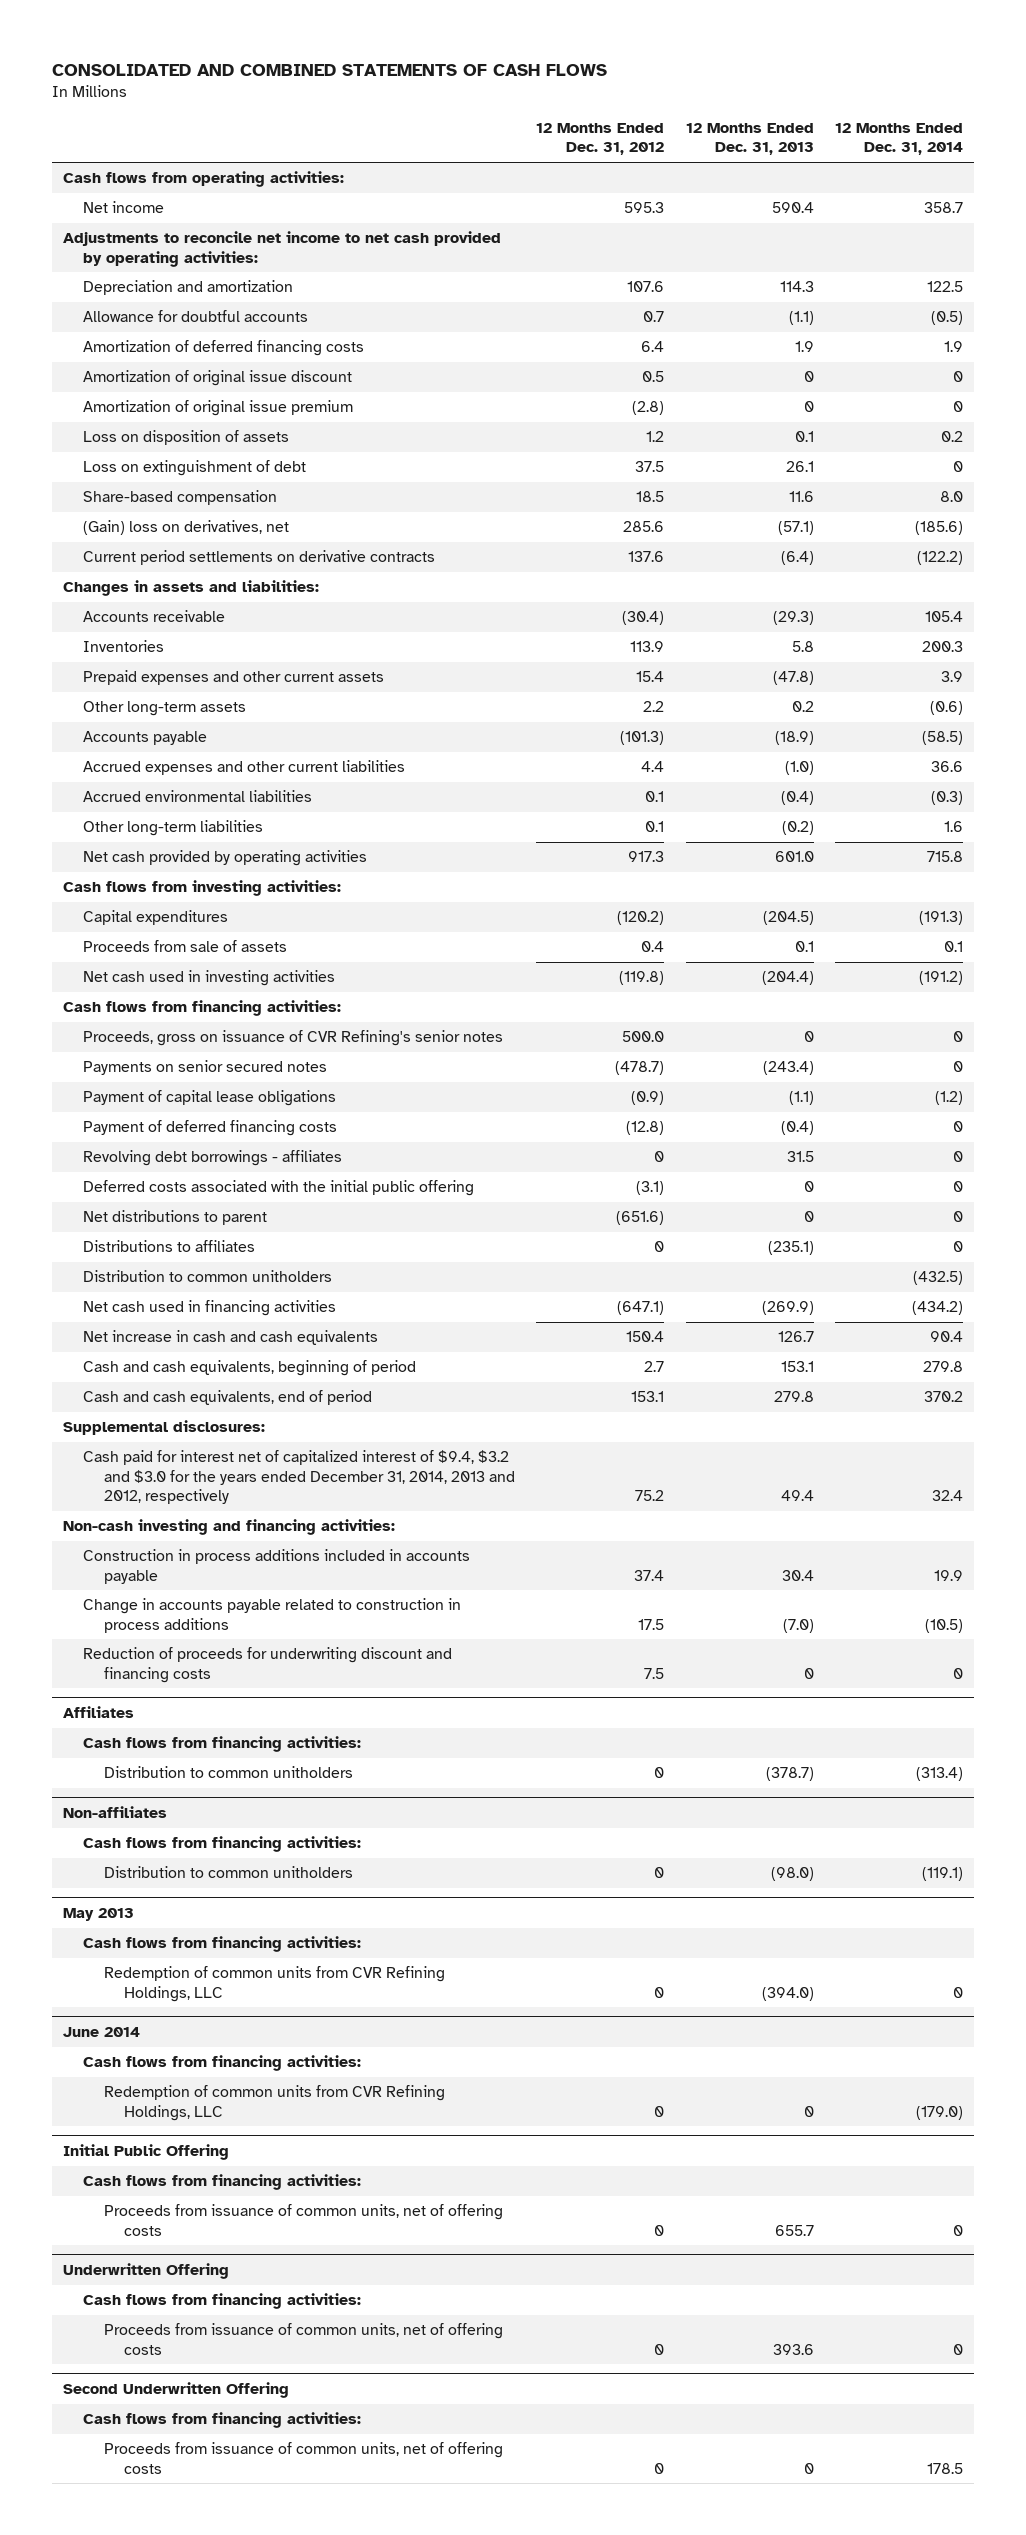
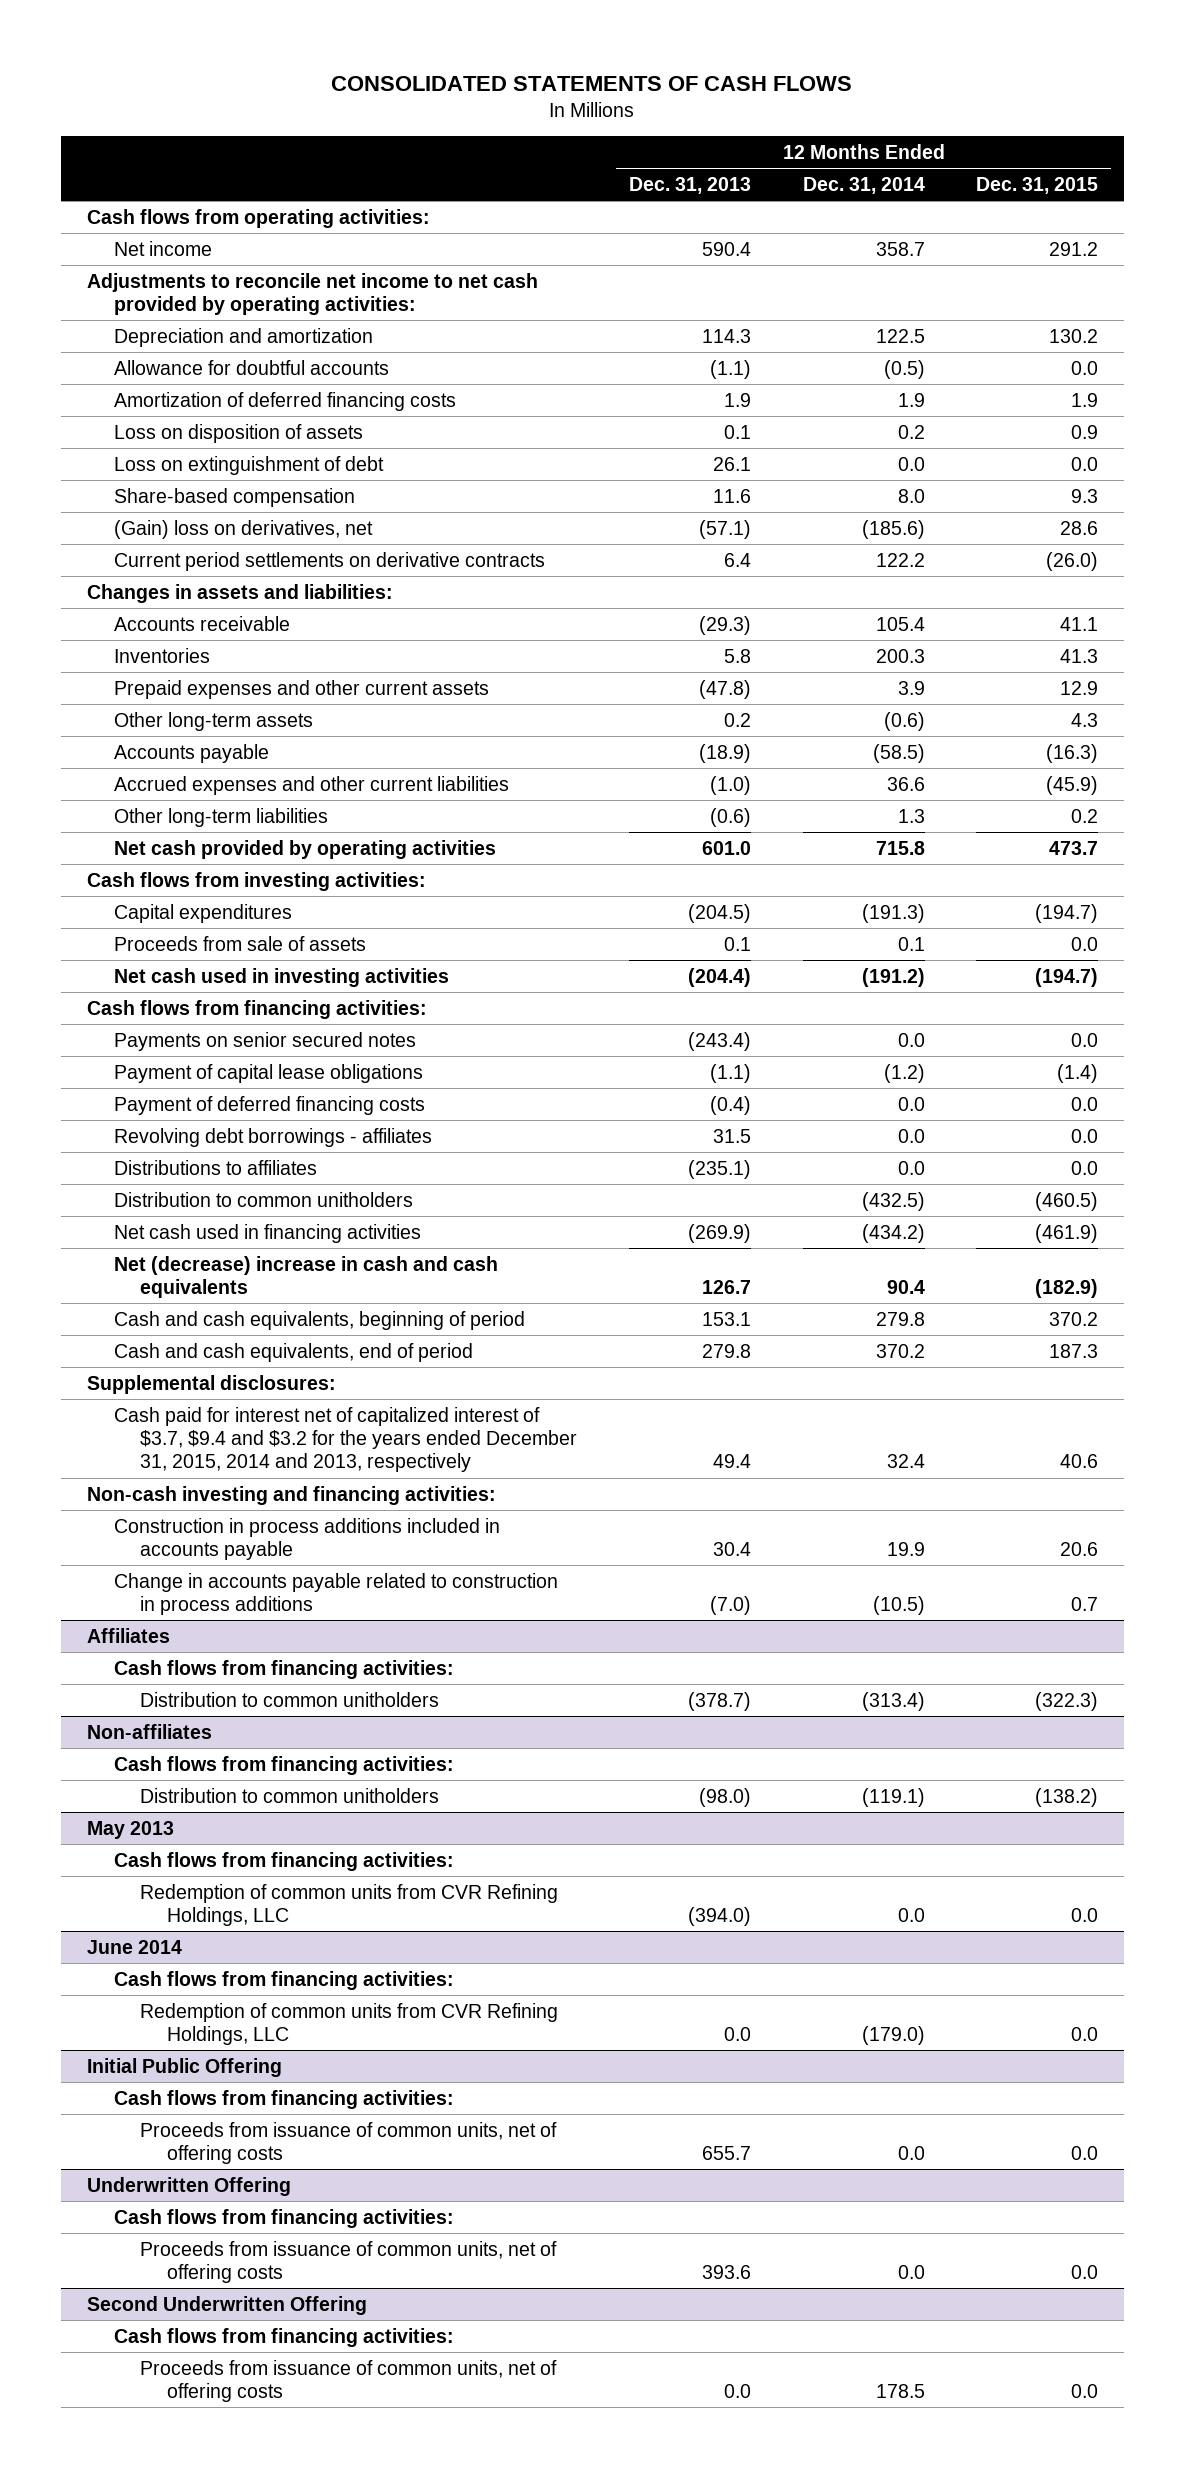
[52,64,608,77] CONSOLIDATED AND COMBINED STATEMENTS OF CASH FLOWS -> [331,75,853,91] CONSOLIDATED STATEMENTS OF CASH FLOWS
[536,123,665,156] 12 Months Ended Dec. 31, 2012 -> none
none -> [976,177,1099,195] Dec. 31, 2015
[83,370,353,387] Amortization of original issue discount -> none
[83,400,354,417] Amortization of original issue premium -> none
[953,461,964,473] 0 -> [897,456,925,471] 0.0
[780,551,814,566] (6.4) -> [724,552,752,567] 6.4
[917,551,964,566] (122.2) -> [875,552,925,567] 122.2
[83,790,313,803] Accrued environmental liabilities -> none
[781,821,814,836] (0.2) -> [710,807,752,827] (0.6)
[944,821,964,833] 1.6 -> [897,808,925,823] 1.3
[83,1030,504,1047] Proceeds, gross on issuance of CVR Refining's senior notes -> none
[953,1061,964,1073] 0 -> [897,1032,925,1047] 0.0
[83,1180,475,1197] Deferred costs associated with the initial public offering -> none
[83,1210,268,1226] Net distributions to parent -> none
[953,1121,964,1133] 0 -> [897,1096,925,1111] 0.0
[953,1151,964,1163] 0 -> [897,1128,925,1143] 0.0
[953,1241,964,1253] 0 -> [897,1160,925,1175] 0.0
[83,1330,379,1346] Net increase in cash and cash equivalents -> [113,1255,498,1299] Net (decrease) increase in cash and cash equivalents
[83,1450,515,1504] Cash paid for interest net of capitalized interest of $9.4, $3.2 and $3.0 for the years ended December 31, 2014, 2013 and 2012, respectively -> [113,1406,578,1473] Cash paid for interest net of capitalized interest of $3.7, $9.4 and $3.2 for the years ended December 31, 2015, 2014 and 2013, respectively
[83,1647,453,1683] Reduction of proceeds for underwriting discount and financing costs -> none
[953,1986,964,1998] 0 -> [897,1908,925,1923] 0.0
[803,2105,814,2117] 0 -> [724,2027,752,2042] 0.0
[953,2224,964,2236] 0 -> [897,2146,925,2161] 0.0
[953,2343,964,2355] 0 -> [897,2265,925,2280] 0.0
[803,2462,814,2474] 0 -> [724,2384,752,2399] 0.0

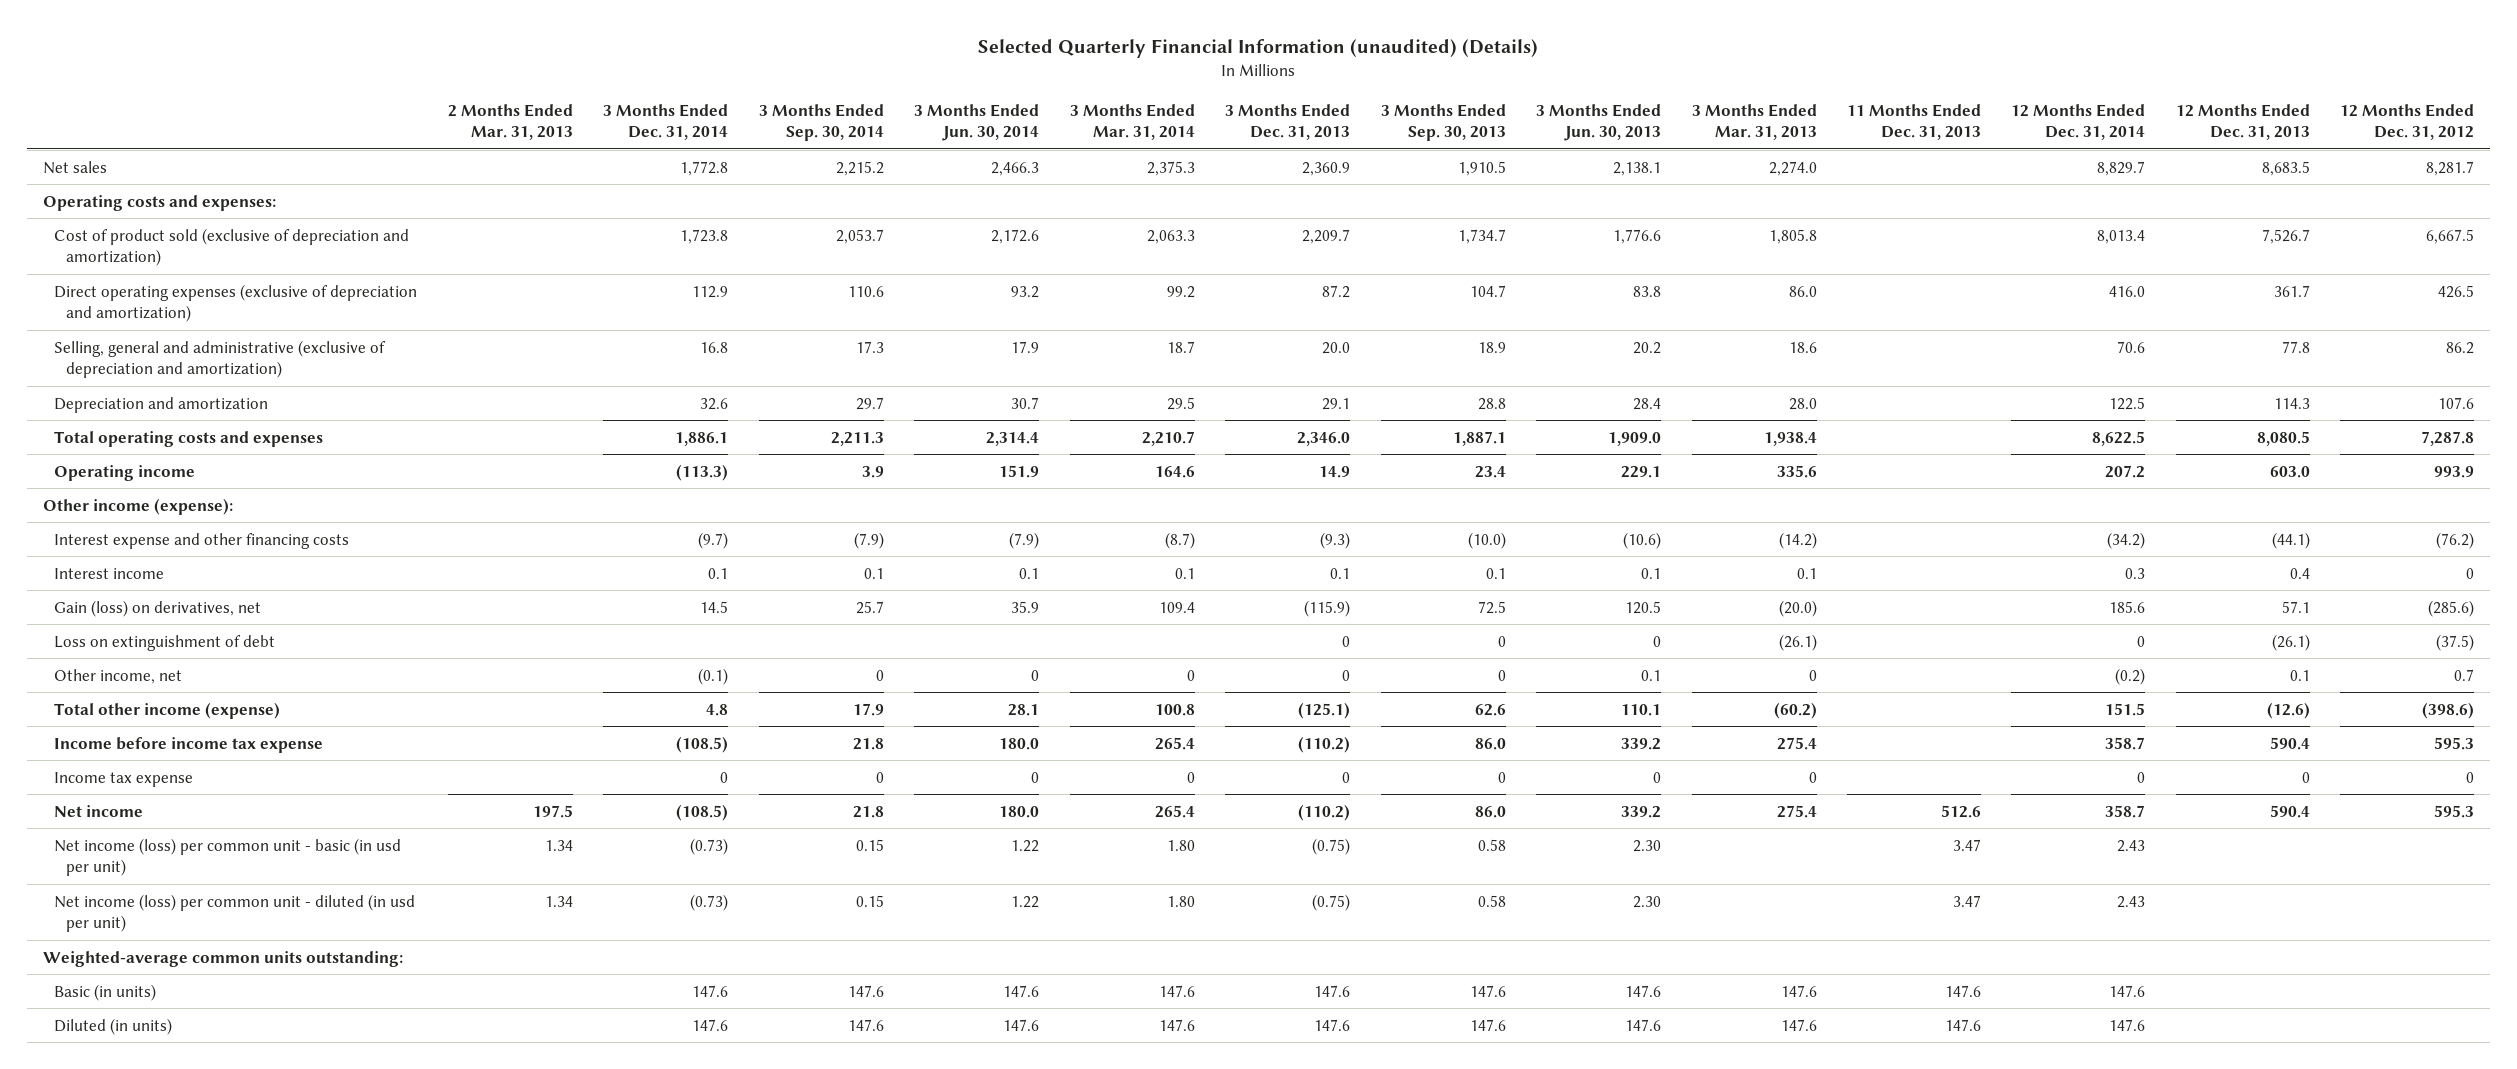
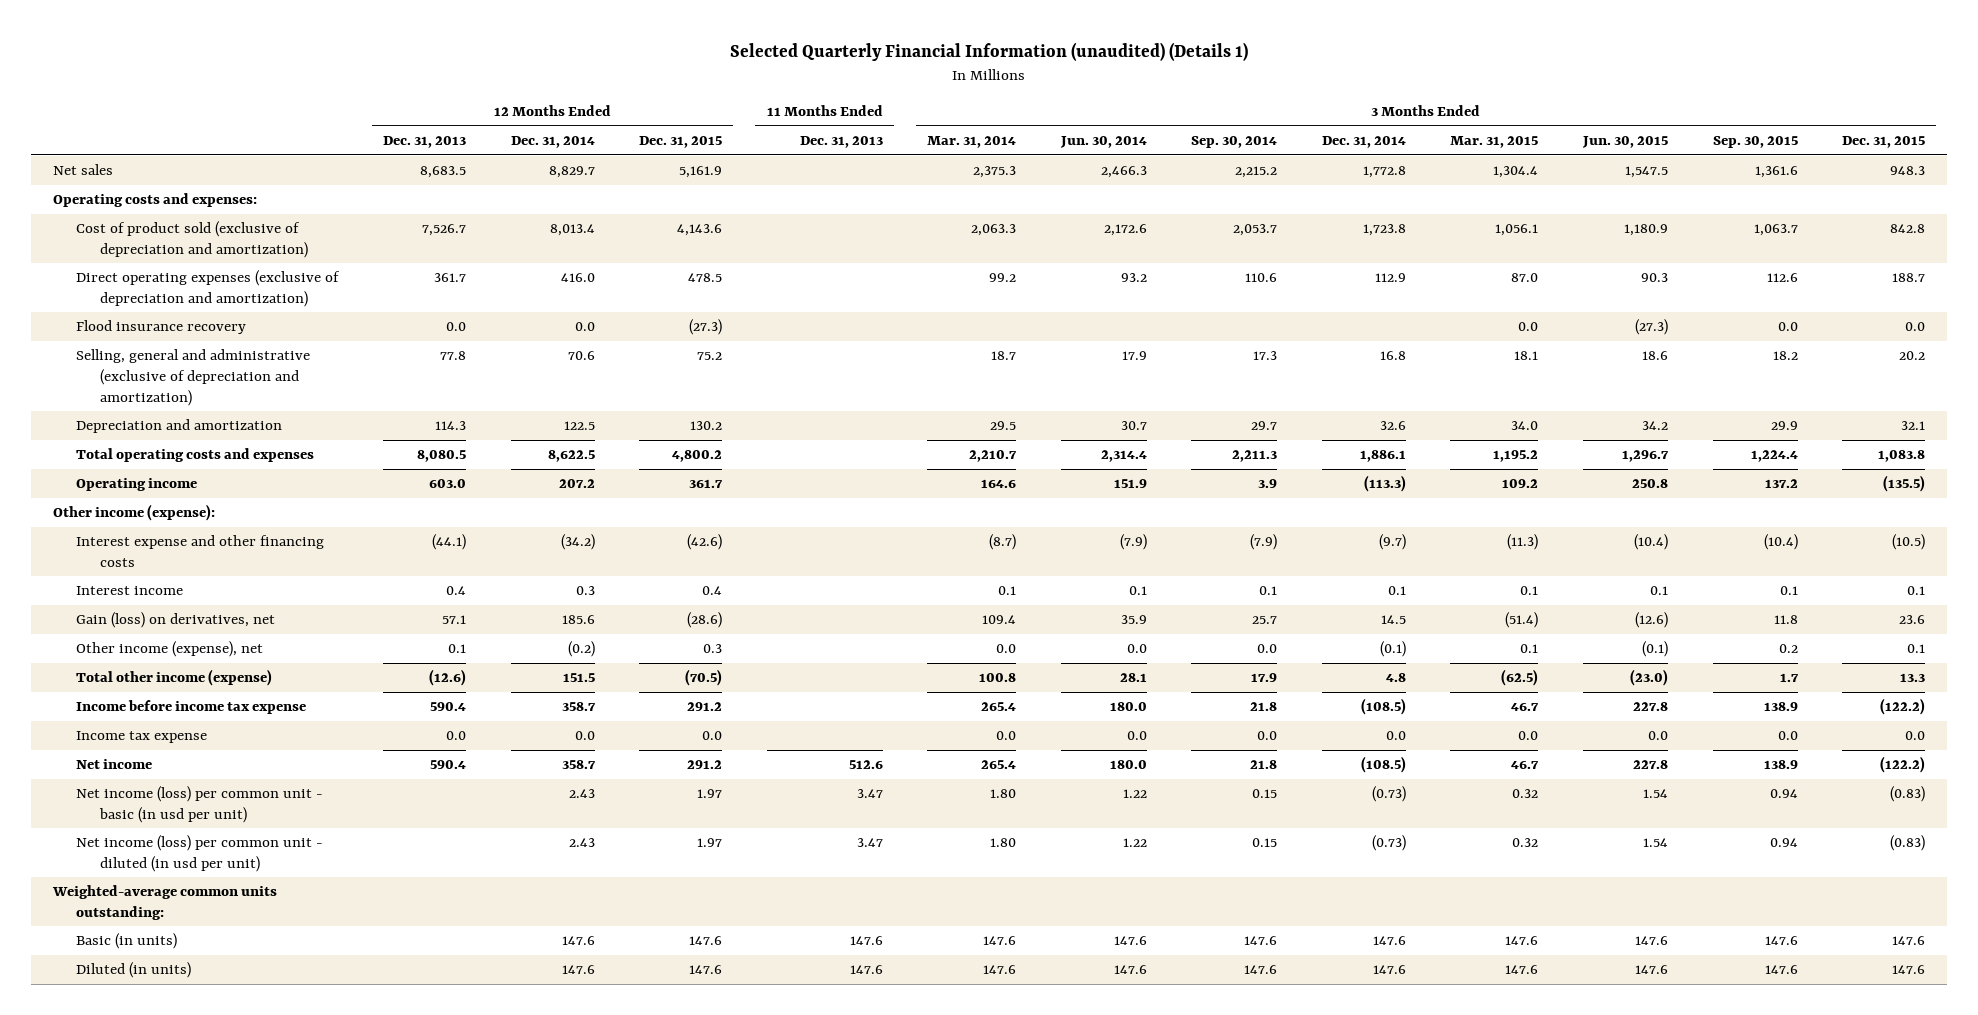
[978,39,1539,59] Selected Quarterly Financial Information (unaudited) (Details) -> [729,42,1248,62] Selected Quarterly Financial Information (unaudited) (Details 1)
[447,103,573,141] 2 Months Ended Mar. 31, 2013 -> none
[1225,103,1351,141] 3 Months Ended Dec. 31, 2013 -> none
[1380,103,1506,142] 3 Months Ended Sep. 30, 2013 -> none
[1536,103,1662,142] 3 Months Ended Jun. 30, 2013 -> none
[1691,103,1817,141] 3 Months Ended Mar. 31, 2013 -> none
[2340,103,2475,141] 12 Months Ended Dec. 31, 2012 -> none
none -> [639,136,723,149] Dec. 31, 2015
none -> [1450,136,1539,149] Mar. 31, 2015
none -> [1581,136,1668,149] Jun. 30, 2015
none -> [1712,136,1798,149] Sep. 30, 2015
none -> [1842,136,1926,149] Dec. 31, 2015
none -> [76,320,247,335] Flood insurance recovery
[54,634,276,651] Loss on extinguishment of debt -> none
[54,668,183,684] Other income, net -> [76,641,264,658] Other income (expense), net
[875,669,884,681] 0 -> [1257,644,1278,654] 0.0
[1031,669,1040,681] 0 -> [1126,644,1147,654] 0.0
[1186,669,1195,681] 0 -> [996,644,1017,654] 0.0
[720,771,729,783] 0 -> [1385,731,1406,741] 0.0
[875,771,884,783] 0 -> [1257,731,1278,741] 0.0
[1031,771,1040,783] 0 -> [1126,731,1147,741] 0.0
[1186,771,1195,783] 0 -> [996,731,1017,741] 0.0
[2137,771,2146,783] 0 -> [574,731,595,741] 0.0
[2301,771,2310,783] 0 -> [445,731,466,741] 0.0

